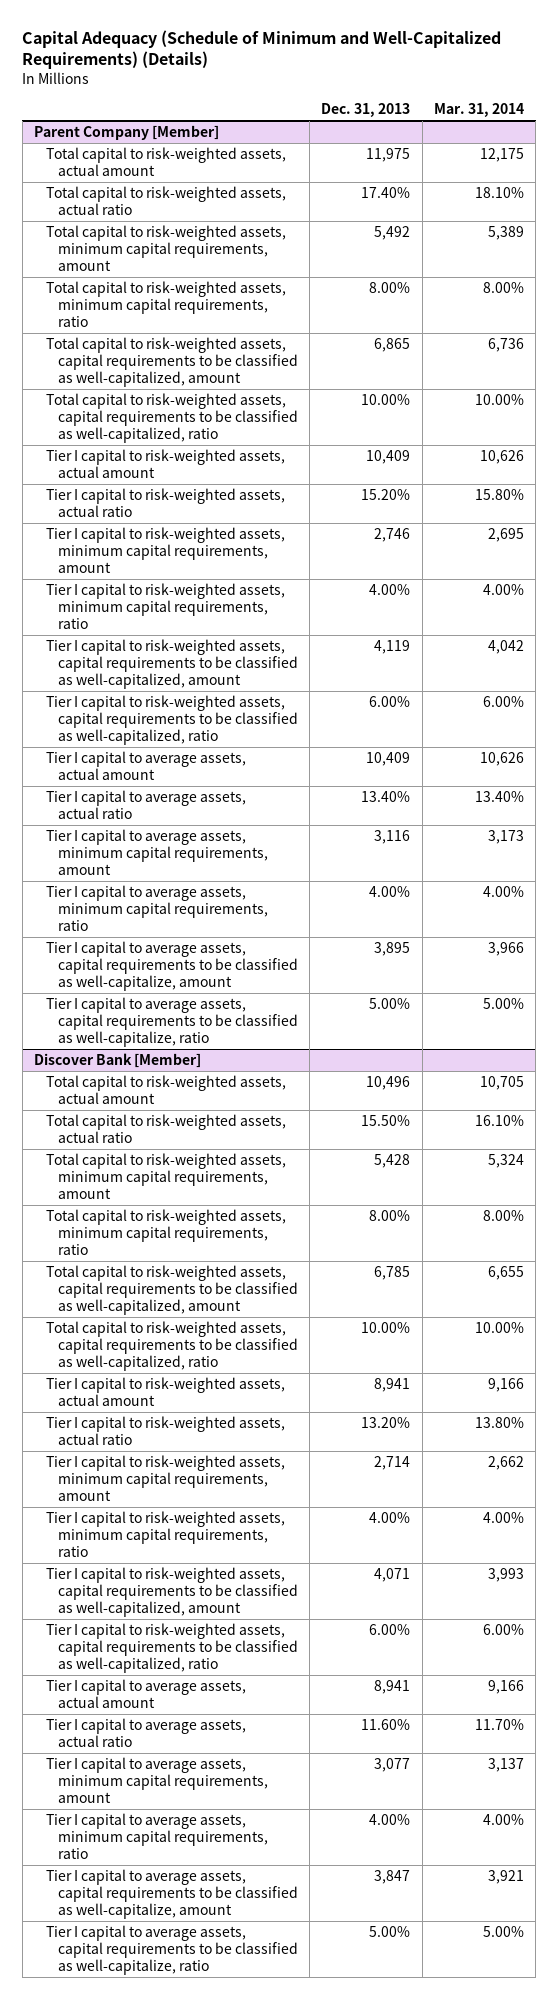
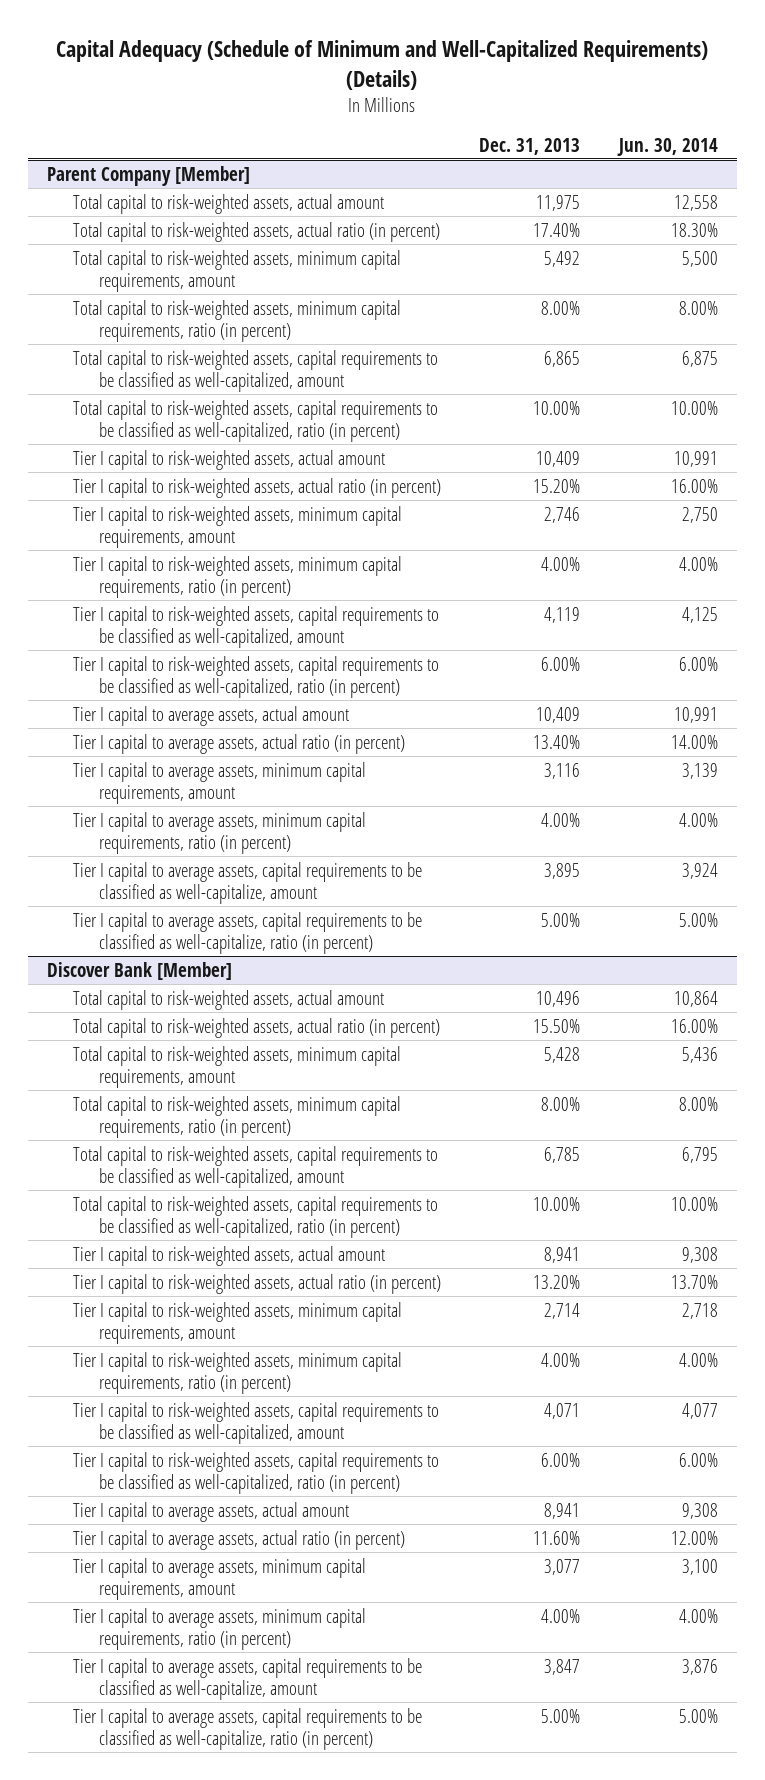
[433,103,524,118] Mar. 31, 2014 -> none
none -> [616,137,718,156] Jun. 30, 2014
[45,186,286,216] Total capital to risk-weighted assets, actual ratio -> [72,221,440,242] Total capital to risk-weighted assets, actual ratio (in percent)
[45,281,286,328] Total capital to risk-weighted assets, minimum capital requirements, ratio -> [72,299,401,342] Total capital to risk-weighted assets, minimum capital requirements, ratio (in percent)
[45,393,298,444] Total capital to risk-weighted assets, capital requirements to be classified as well-capitalized, ratio -> [72,399,438,442] Total capital to risk-weighted assets, capital requirements to be classified as well-capitalized, ratio (in percent)
[45,488,285,518] Tier I capital to risk-weighted assets, actual ratio -> [72,477,441,498] Tier I capital to risk-weighted assets, actual ratio (in percent)
[45,583,285,630] Tier I capital to risk-weighted assets, minimum capital requirements, ratio -> [72,555,402,598] Tier I capital to risk-weighted assets, minimum capital requirements, ratio (in percent)
[45,695,298,746] Tier I capital to risk-weighted assets, capital requirements to be classified as well-capitalized, ratio -> [72,655,439,698] Tier I capital to risk-weighted assets, capital requirements to be classified as well-capitalized, ratio (in percent)
[45,790,246,820] Tier I capital to average assets, actual ratio -> [72,733,405,754] Tier I capital to average assets, actual ratio (in percent)
[45,885,268,932] Tier I capital to average assets, minimum capital requirements, ratio -> [72,811,366,854] Tier I capital to average assets, minimum capital requirements, ratio (in percent)
[45,997,298,1048] Tier I capital to average assets, capital requirements to be classified as well-capitalize, ratio -> [72,911,422,954] Tier I capital to average assets, capital requirements to be classified as well-capitalize, ratio (in percent)
[45,1114,286,1144] Total capital to risk-weighted assets, actual ratio -> [72,1017,440,1038] Total capital to risk-weighted assets, actual ratio (in percent)
[45,1209,286,1256] Total capital to risk-weighted assets, minimum capital requirements, ratio -> [72,1095,401,1138] Total capital to risk-weighted assets, minimum capital requirements, ratio (in percent)
[45,1321,298,1372] Total capital to risk-weighted assets, capital requirements to be classified as well-capitalized, ratio -> [72,1195,438,1238] Total capital to risk-weighted assets, capital requirements to be classified as well-capitalized, ratio (in percent)
[45,1416,285,1446] Tier I capital to risk-weighted assets, actual ratio -> [72,1273,441,1294] Tier I capital to risk-weighted assets, actual ratio (in percent)
[45,1511,285,1558] Tier I capital to risk-weighted assets, minimum capital requirements, ratio -> [72,1351,402,1394] Tier I capital to risk-weighted assets, minimum capital requirements, ratio (in percent)
[45,1623,298,1674] Tier I capital to risk-weighted assets, capital requirements to be classified as well-capitalized, ratio -> [72,1451,439,1494] Tier I capital to risk-weighted assets, capital requirements to be classified as well-capitalized, ratio (in percent)
[45,1718,246,1748] Tier I capital to average assets, actual ratio -> [72,1529,405,1550] Tier I capital to average assets, actual ratio (in percent)
[45,1813,268,1860] Tier I capital to average assets, minimum capital requirements, ratio -> [72,1607,366,1650] Tier I capital to average assets, minimum capital requirements, ratio (in percent)
[45,1925,298,1976] Tier I capital to average assets, capital requirements to be classified as well-capitalize, ratio -> [72,1707,422,1750] Tier I capital to average assets, capital requirements to be classified as well-capitalize, ratio (in percent)

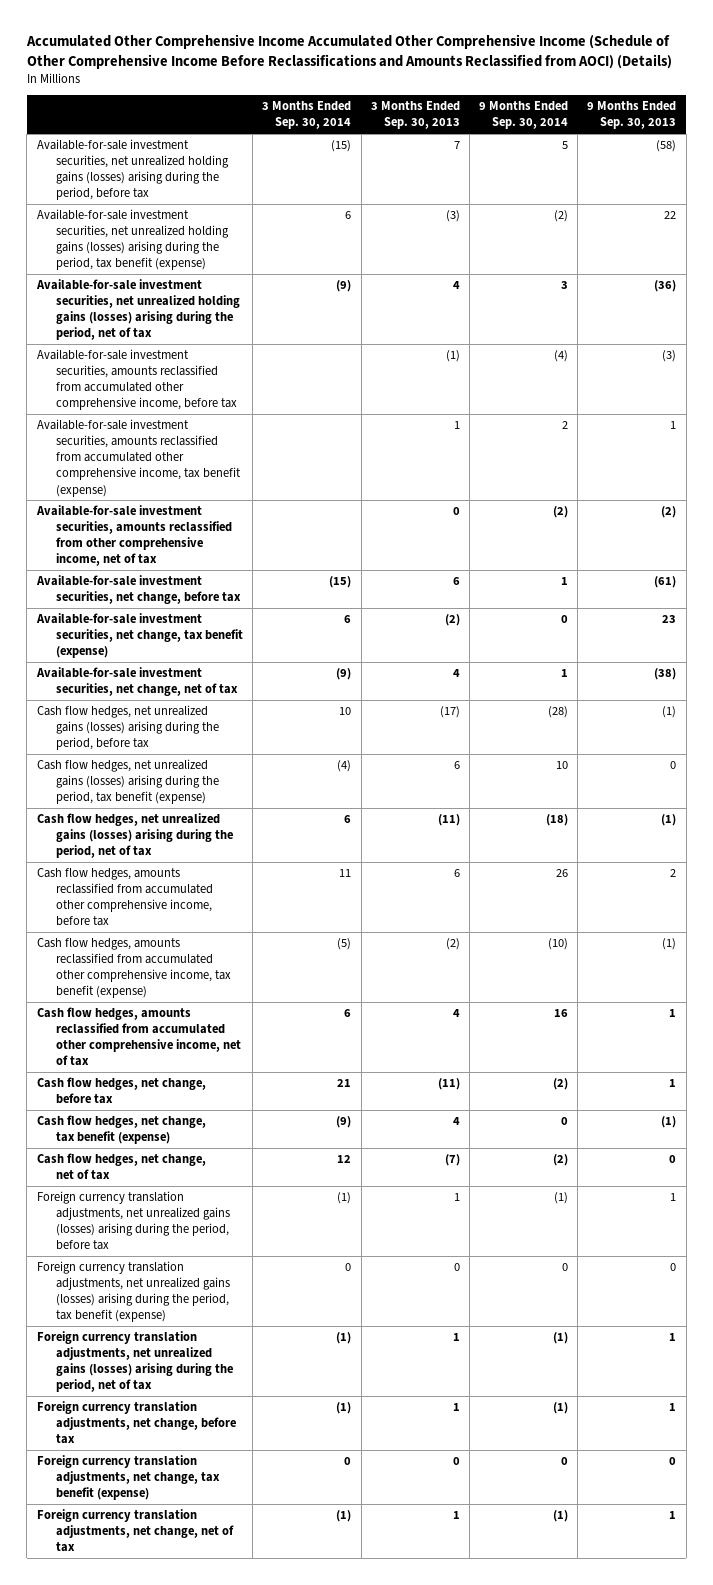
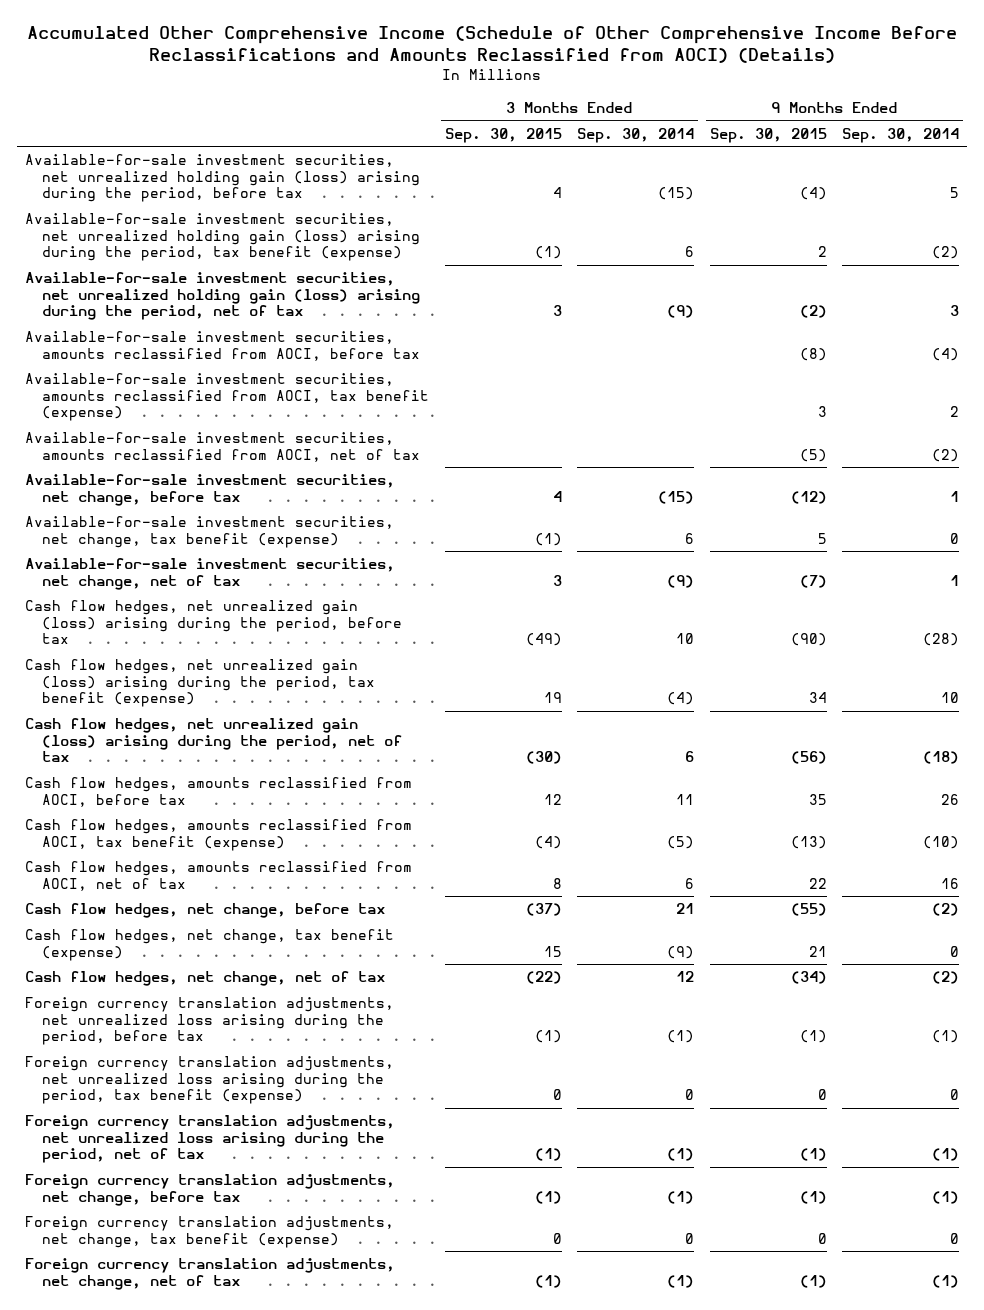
[25,34,672,69] Accumulated Other Comprehensive Income Accumulated Other Comprehensive Income (Schedule of Other Comprehensive Income Before Reclassifications and Amounts Reclassified from AOCI) (Details) -> [26,26,957,63] Accumulated Other Comprehensive Income (Schedule of Other Comprehensive Income Before Reclassifications and Amounts Reclassified from AOCI) (Details)
[370,101,460,130] 3 Months Ended Sep. 30, 2013 -> none
[587,101,677,130] 9 Months Ended Sep. 30, 2013 -> none
none -> [444,127,562,143] Sep. 30, 2015
none -> [709,127,827,143] Sep. 30, 2015
[36,138,230,201] Available-for-sale investment securities, net unrealized holding gains (losses) arising during the period, before tax -> [24,154,421,203] Available-for-sale investment securities, net unrealized holding gain (loss) arising during the period, before tax
[36,208,230,271] Available-for-sale investment securities, net unrealized holding gains (losses) arising during the period, tax benefit (expense) -> [24,213,421,262] Available-for-sale investment securities, net unrealized holding gain (loss) arising during the period, tax benefit (expense)
[35,278,241,341] Available-for-sale investment securities, net unrealized holding gains (losses) arising during the period, net of tax -> [24,272,421,321] Available-for-sale investment securities, net unrealized holding gain (loss) arising during the period, net of tax
[36,348,238,411] Available-for-sale investment securities, amounts reclassified from accumulated other comprehensive income, before tax -> [24,331,421,361] Available-for-sale investment securities, amounts reclassified from AOCI, before tax
[36,418,242,497] Available-for-sale investment securities, amounts reclassified from accumulated other comprehensive income, tax benefit (expense) -> [24,373,430,422] Available-for-sale investment securities, amounts reclassified from AOCI, tax benefit (expense)
[35,504,233,567] Available-for-sale investment securities, amounts reclassified from other comprehensive income, net of tax -> [24,432,421,462] Available-for-sale investment securities, amounts reclassified from AOCI, net of tax
[36,704,220,751] Cash flow hedges, net unrealized gains (losses) arising during the period, before tax -> [24,600,403,645] Cash flow hedges, net unrealized gain (loss) arising during the period, before tax
[36,758,220,805] Cash flow hedges, net unrealized gains (losses) arising during the period, tax benefit (expense) -> [24,659,376,708] Cash flow hedges, net unrealized gain (loss) arising during the period, tax benefit (expense)
[36,812,234,859] Cash flow hedges, net unrealized gains (losses) arising during the period, net of tax -> [24,718,403,763] Cash flow hedges, net unrealized gain (loss) arising during the period, net of tax
[36,867,214,927] Cash flow hedges, amounts reclassified from accumulated other comprehensive income, before tax -> [24,777,412,807] Cash flow hedges, amounts reclassified from AOCI, before tax
[36,937,232,999] Cash flow hedges, amounts reclassified from accumulated other comprehensive income, tax benefit (expense) -> [24,819,412,851] Cash flow hedges, amounts reclassified from AOCI, tax benefit (expense)
[36,1006,242,1067] Cash flow hedges, amounts reclassified from accumulated other comprehensive income, net of tax -> [24,861,412,891] Cash flow hedges, amounts reclassified from AOCI, net of tax
[36,1190,231,1251] Foreign currency translation adjustments, net unrealized gains (losses) arising during the period, before tax -> [24,997,394,1046] Foreign currency translation adjustments, net unrealized loss arising during the period, before tax
[36,1260,231,1323] Foreign currency translation adjustments, net unrealized gains (losses) arising during the period, tax benefit (expense) -> [24,1056,394,1105] Foreign currency translation adjustments, net unrealized loss arising during the period, tax benefit (expense)
[36,1330,234,1393] Foreign currency translation adjustments, net unrealized gains (losses) arising during the period, net of tax -> [24,1115,395,1164] Foreign currency translation adjustments, net unrealized loss arising during the period, net of tax

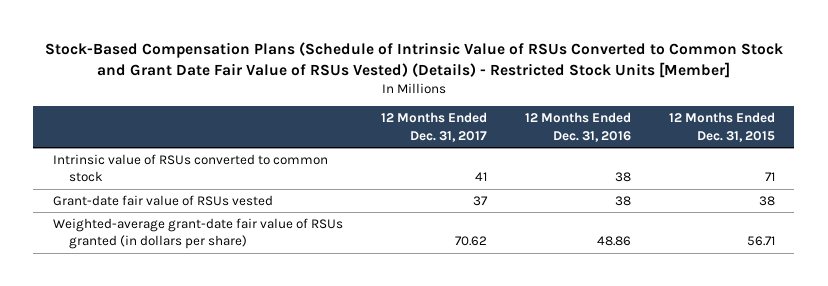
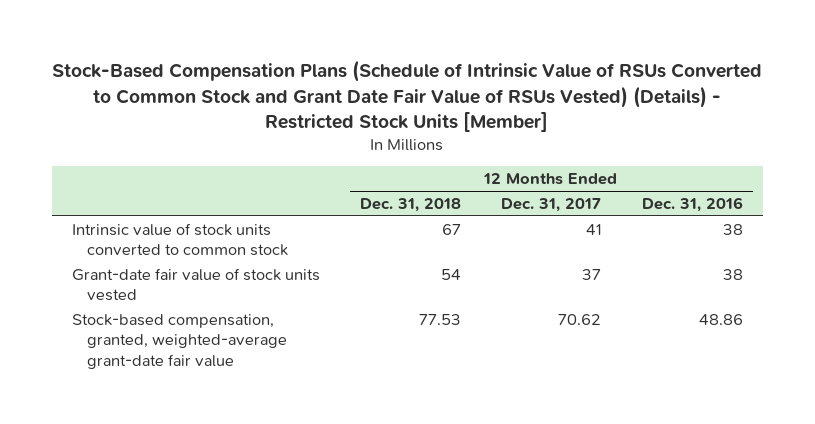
[669,112,776,142] 12 Months Ended Dec. 31, 2015 -> none
none -> [360,197,462,212] Dec. 31, 2018
[52,153,328,183] Intrinsic value of RSUs converted to common stock -> [72,222,288,257] Intrinsic value of stock units converted to common stock
[52,194,273,206] Grant-date fair value of RSUs vested -> [72,267,321,302] Grant-date fair value of stock units vested
[52,217,343,250] Weighted-average grant-date fair value of RSUs granted (in dollars per share) -> [72,313,287,369] Stock-based compensation, granted, weighted-average grant-date fair value

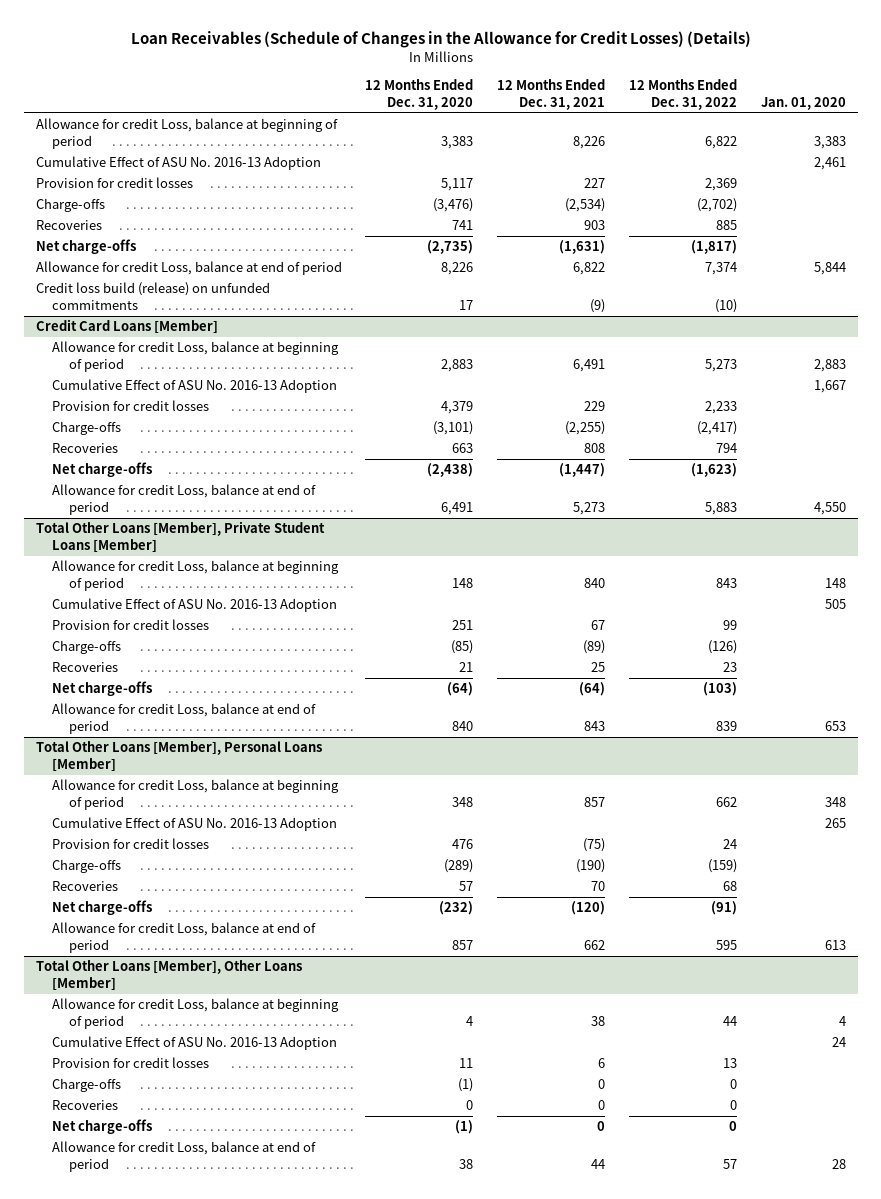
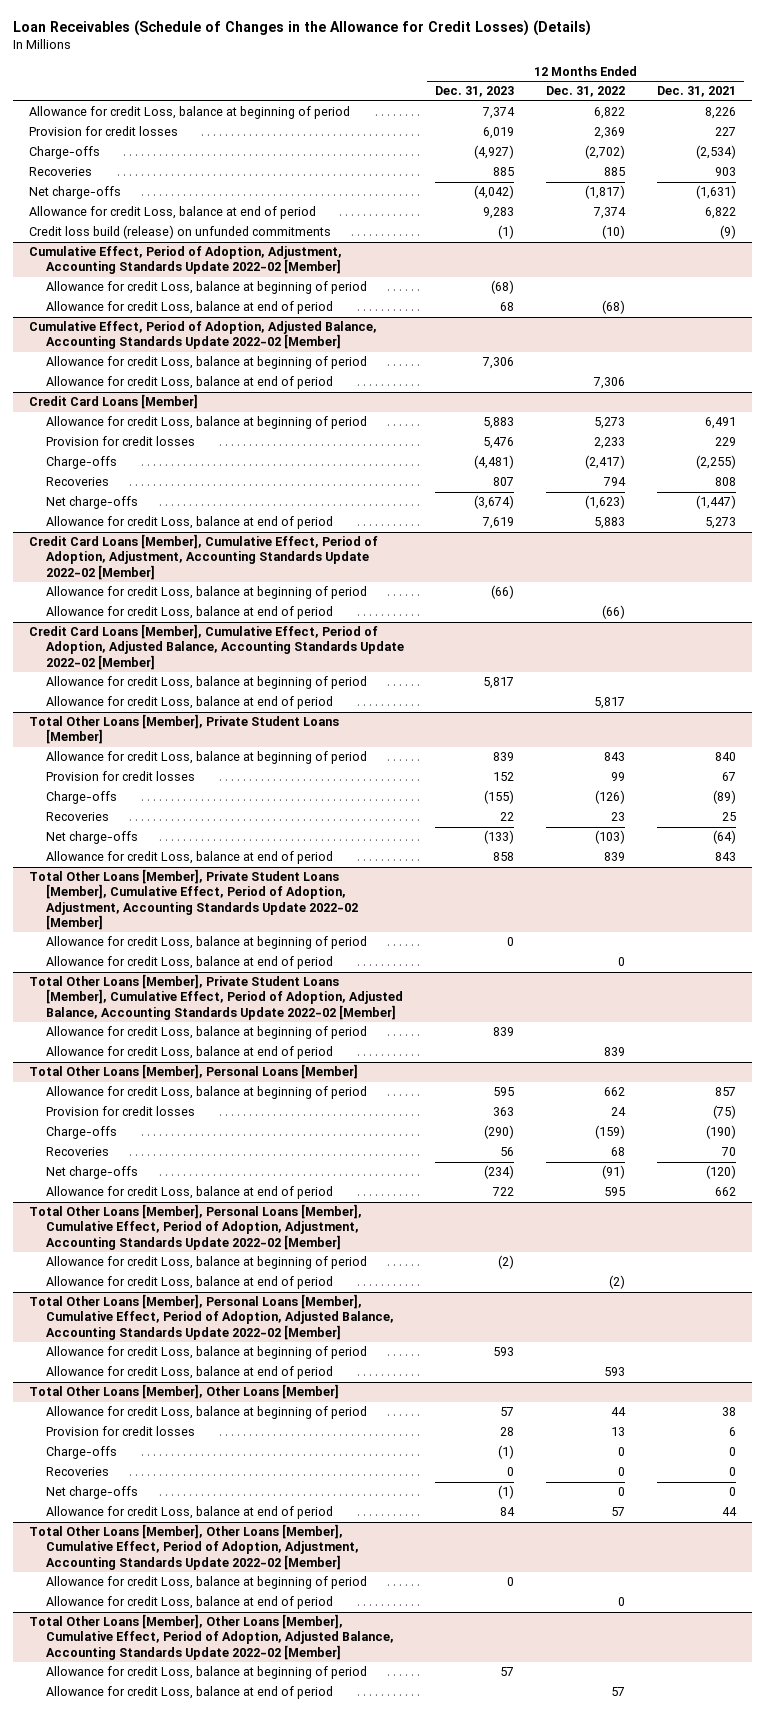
[365,79,474,111] 12 Months Ended Dec. 31, 2020 -> none
[760,97,846,111] Jan. 01, 2020 -> none
none -> [435,86,515,98] Dec. 31, 2023
[35,156,321,171] Cumulative Effect of ASU No. 2016-13 Adoption -> none
none -> [29,246,343,275] Cumulative Effect, Period of Adoption, Adjustment, Accounting Standards Update 2022-02 [Member]
none -> [45,281,367,295] Allowance for credit Loss, balance at beginning of period
none -> [45,301,333,315] Allowance for credit Loss, balance at end of period
none -> [29,321,378,350] Cumulative Effect, Period of Adoption, Adjusted Balance, Accounting Standards Update 2022-02 [Member]
none -> [45,356,367,370] Allowance for credit Loss, balance at beginning of period
none -> [45,376,333,390] Allowance for credit Loss, balance at end of period
[52,379,338,394] Cumulative Effect of ASU No. 2016-13 Adoption -> none
none -> [29,534,379,580] Credit Card Loans [Member], Cumulative Effect, Period of Adoption, Adjustment, Accounting Standards Update 2022-02 [Member]
none -> [45,586,367,600] Allowance for credit Loss, balance at beginning of period
none -> [45,606,333,620] Allowance for credit Loss, balance at end of period
none -> [29,624,404,670] Credit Card Loans [Member], Cumulative Effect, Period of Adoption, Adjusted Balance, Accounting Standards Update 2022-02 [Member]
none -> [45,676,367,690] Allowance for credit Loss, balance at beginning of period
none -> [45,696,333,710] Allowance for credit Loss, balance at end of period
[52,598,338,613] Cumulative Effect of ASU No. 2016-13 Adoption -> none
none -> [29,869,358,930] Total Other Loans [Member], Private Student Loans [Member], Cumulative Effect, Period of Adoption, Adjustment, Accounting Standards Update 2022-02 [Member]
none -> [45,936,367,950] Allowance for credit Loss, balance at beginning of period
none -> [45,956,333,970] Allowance for credit Loss, balance at end of period
none -> [29,974,403,1020] Total Other Loans [Member], Private Student Loans [Member], Cumulative Effect, Period of Adoption, Adjusted Balance, Accounting Standards Update 2022-02 [Member]
none -> [45,1026,367,1040] Allowance for credit Loss, balance at beginning of period
none -> [45,1046,333,1060] Allowance for credit Loss, balance at end of period
[52,817,338,832] Cumulative Effect of ASU No. 2016-13 Adoption -> none
none -> [29,1204,363,1250] Total Other Loans [Member], Personal Loans [Member], Cumulative Effect, Period of Adoption, Adjustment, Accounting Standards Update 2022-02 [Member]
none -> [45,1256,367,1270] Allowance for credit Loss, balance at beginning of period
none -> [45,1276,333,1290] Allowance for credit Loss, balance at end of period
none -> [29,1294,394,1340] Total Other Loans [Member], Personal Loans [Member], Cumulative Effect, Period of Adoption, Adjusted Balance, Accounting Standards Update 2022-02 [Member]
none -> [45,1346,367,1360] Allowance for credit Loss, balance at beginning of period
none -> [45,1366,333,1380] Allowance for credit Loss, balance at end of period
[52,1036,338,1051] Cumulative Effect of ASU No. 2016-13 Adoption -> none
none -> [29,1524,359,1570] Total Other Loans [Member], Other Loans [Member], Cumulative Effect, Period of Adoption, Adjustment, Accounting Standards Update 2022-02 [Member]
none -> [45,1576,367,1590] Allowance for credit Loss, balance at beginning of period
none -> [45,1596,333,1610] Allowance for credit Loss, balance at end of period
none -> [29,1614,394,1660] Total Other Loans [Member], Other Loans [Member], Cumulative Effect, Period of Adoption, Adjusted Balance, Accounting Standards Update 2022-02 [Member]
none -> [45,1666,367,1680] Allowance for credit Loss, balance at beginning of period
none -> [45,1686,333,1700] Allowance for credit Loss, balance at end of period

